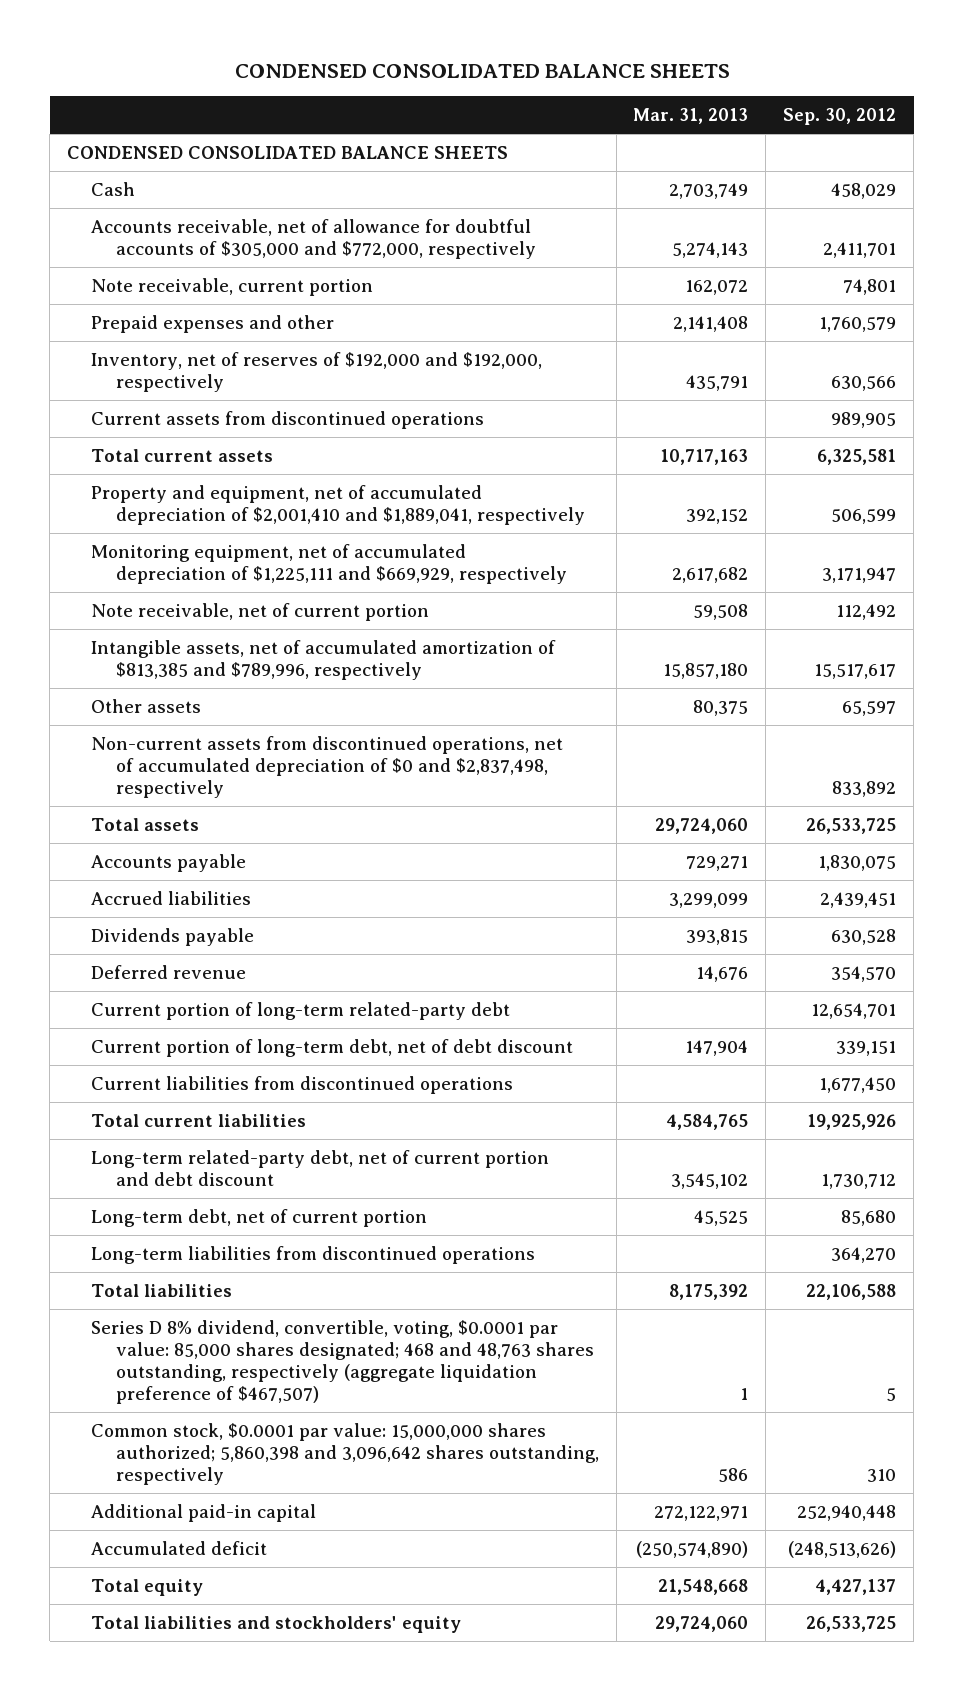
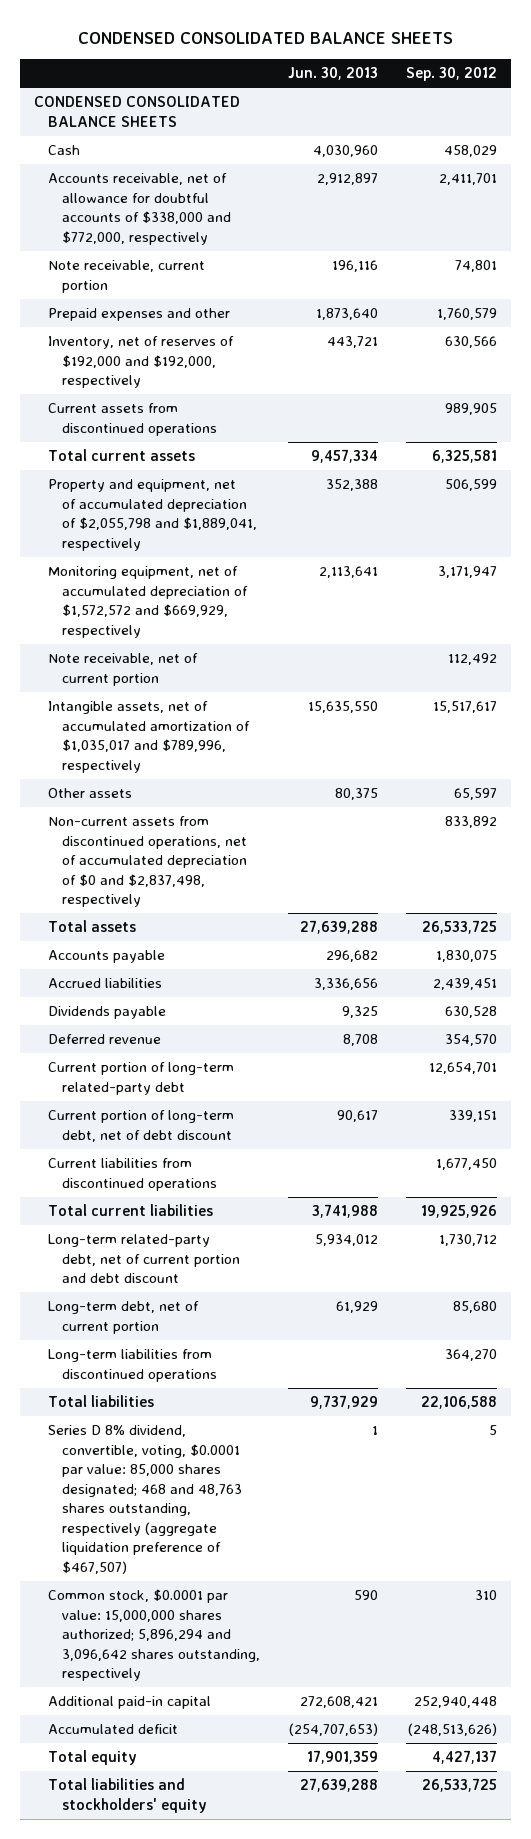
[633,108,749,125] Mar. 31, 2013 -> none
none -> [288,67,379,81] Jun. 30, 2013
[91,218,536,259] Accounts receivable, net of allowance for doubtful accounts of $305,000 and $772,000, respectively -> [48,173,232,245] Accounts receivable, net of allowance for doubtful accounts of $338,000 and $772,000, respectively
[91,484,585,525] Property and equipment, net of accumulated depreciation of $2,001,410 and $1,889,041, respectively -> [48,479,258,551] Property and equipment, net of accumulated depreciation of $2,055,798 and $1,889,041, respectively
[91,543,567,584] Monitoring equipment, net of accumulated depreciation of $1,225,111 and $669,929, respectively -> [48,566,249,638] Monitoring equipment, net of accumulated depreciation of $1,572,572 and $669,929, respectively
[91,639,557,680] Intangible assets, net of accumulated amortization of $813,385 and $789,996, respectively -> [48,701,251,773] Intangible assets, net of accumulated amortization of $1,035,017 and $789,996, respectively
[91,1422,599,1486] Common stock, $0.0001 par value: 15,000,000 shares authorized; 5,860,398 and 3,096,642 shares outstanding, respectively -> [48,1589,261,1682] Common stock, $0.0001 par value: 15,000,000 shares authorized; 5,896,294 and 3,096,642 shares outstanding, respectively

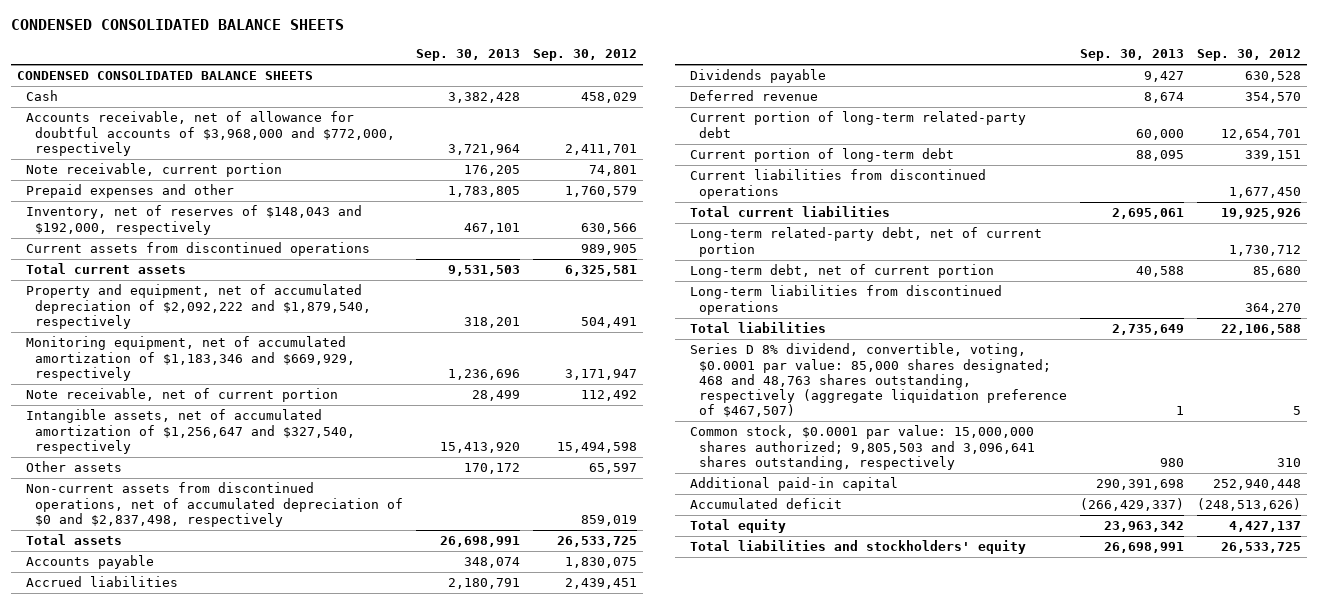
[288,67,379,81] Jun. 30, 2013 -> none
none -> [416,49,521,62] Sep. 30, 2013
[48,173,232,245] Accounts receivable, net of allowance for doubtful accounts of $338,000 and $772,000, respectively -> [26,111,396,156] Accounts receivable, net of allowance for doubtful accounts of $3,968,000 and $772,000, respectively
[48,336,235,389] Inventory, net of reserves of $192,000 and $192,000, respectively -> [26,205,363,235] Inventory, net of reserves of $148,043 and $192,000, respectively
[48,479,258,551] Property and equipment, net of accumulated depreciation of $2,055,798 and $1,889,041, respectively -> [26,284,372,329] Property and equipment, net of accumulated depreciation of $2,092,222 and $1,879,540, respectively
[445,479,498,492] 506,599 -> [581,316,638,328] 504,491
[48,566,249,638] Monitoring equipment, net of accumulated depreciation of $1,572,572 and $669,929, respectively -> [26,336,356,381] Monitoring equipment, net of accumulated amortization of $1,183,346 and $669,929, respectively
[48,701,251,773] Intangible assets, net of accumulated amortization of $1,035,017 and $789,996, respectively -> [26,409,356,454] Intangible assets, net of accumulated amortization of $1,256,647 and $327,540, respectively
[433,701,498,714] 15,517,617 -> [557,441,638,453] 15,494,598
[445,816,498,829] 833,892 -> [581,514,638,526] 859,019
[48,1110,235,1142] Current portion of long-term debt, net of debt discount -> [690,148,955,163] Current portion of long-term debt
[48,1234,241,1284] Long-term related-party debt, net of current portion and debt discount -> [690,227,1043,257] Long-term related-party debt, net of current portion
[48,1589,261,1682] Common stock, $0.0001 par value: 15,000,000 shares authorized; 5,896,294 and 3,096,642 shares outstanding, respectively -> [690,425,1036,470] Common stock, $0.0001 par value: 15,000,000 shares authorized; 9,805,503 and 3,096,641 shares outstanding, respectively

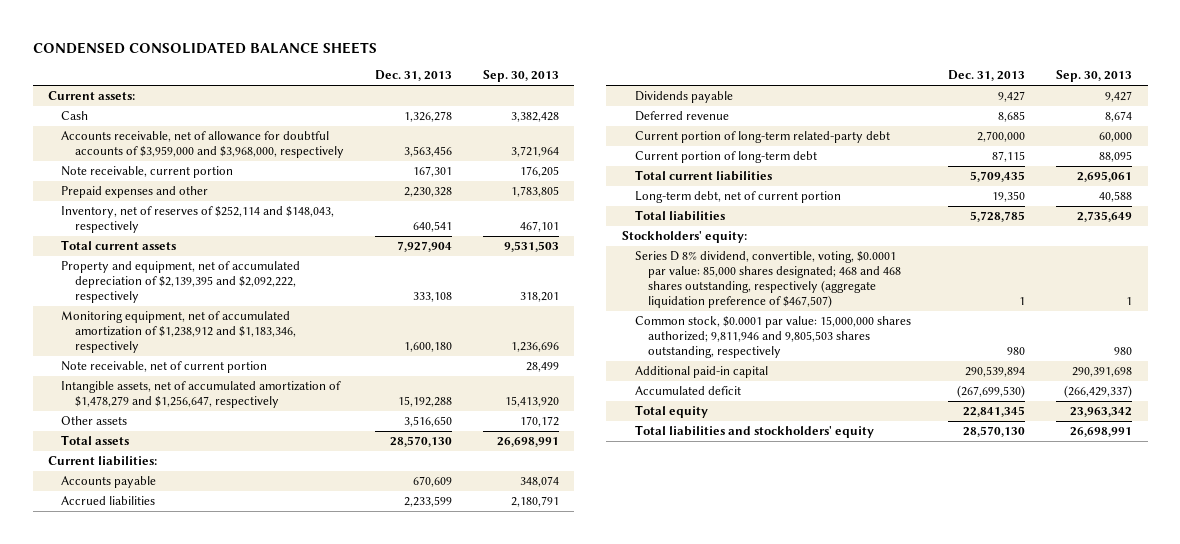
[533,49,638,62] Sep. 30, 2012 -> none
none -> [374,70,452,82] Dec. 31, 2013
[17,71,314,81] CONDENSED CONSOLIDATED BALANCE SHEETS -> none
none -> [48,90,136,100] Current assets:
[26,111,396,156] Accounts receivable, net of allowance for doubtful accounts of $3,968,000 and $772,000, respectively -> [61,130,344,159] Accounts receivable, net of allowance for doubtful accounts of $3,959,000 and $3,968,000, respectively
[26,242,371,257] Current assets from discontinued operations -> none
[26,205,363,235] Inventory, net of reserves of $148,043 and $192,000, respectively -> [61,205,335,234] Inventory, net of reserves of $252,114 and $148,043, respectively
[26,284,372,329] Property and equipment, net of accumulated depreciation of $2,092,222 and $1,879,540, respectively -> [61,260,301,304] Property and equipment, net of accumulated depreciation of $2,139,395 and $2,092,222, respectively
[26,336,356,381] Monitoring equipment, net of accumulated amortization of $1,183,346 and $669,929, respectively -> [61,310,296,354] Monitoring equipment, net of accumulated amortization of $1,238,912 and $1,183,346, respectively
[26,409,356,454] Intangible assets, net of accumulated amortization of $1,256,647 and $327,540, respectively -> [61,380,342,409] Intangible assets, net of accumulated amortization of $1,478,279 and $1,256,647, respectively
[26,482,404,527] Non-current assets from discontinued operations, net of accumulated depreciation of $0 and $2,837,498, respectively -> none
none -> [48,455,158,466] Current liabilities:
[690,169,987,199] Current liabilities from discontinued operations -> none
[690,227,1043,257] Long-term related-party debt, net of current portion -> none
[690,285,1003,315] Long-term liabilities from discontinued operations -> none
none -> [621,230,747,243] Stockholders' equity:
[690,343,1068,418] Series D 8% dividend, convertible, voting, $0.0001 par value: 85,000 shares designated; 468 and 48,763 shares outstanding, respectively (aggregate liquidation preference of $467,507) -> [634,250,902,309] Series D 8% dividend, convertible, voting, $0.0001 par value: 85,000 shares designated; 468 and 468 shares outstanding, respectively (aggregate liquidation preference of $467,507)
[690,425,1036,470] Common stock, $0.0001 par value: 15,000,000 shares authorized; 9,805,503 and 3,096,641 shares outstanding, respectively -> [634,315,911,359] Common stock, $0.0001 par value: 15,000,000 shares authorized; 9,811,946 and 9,805,503 shares outstanding, respectively

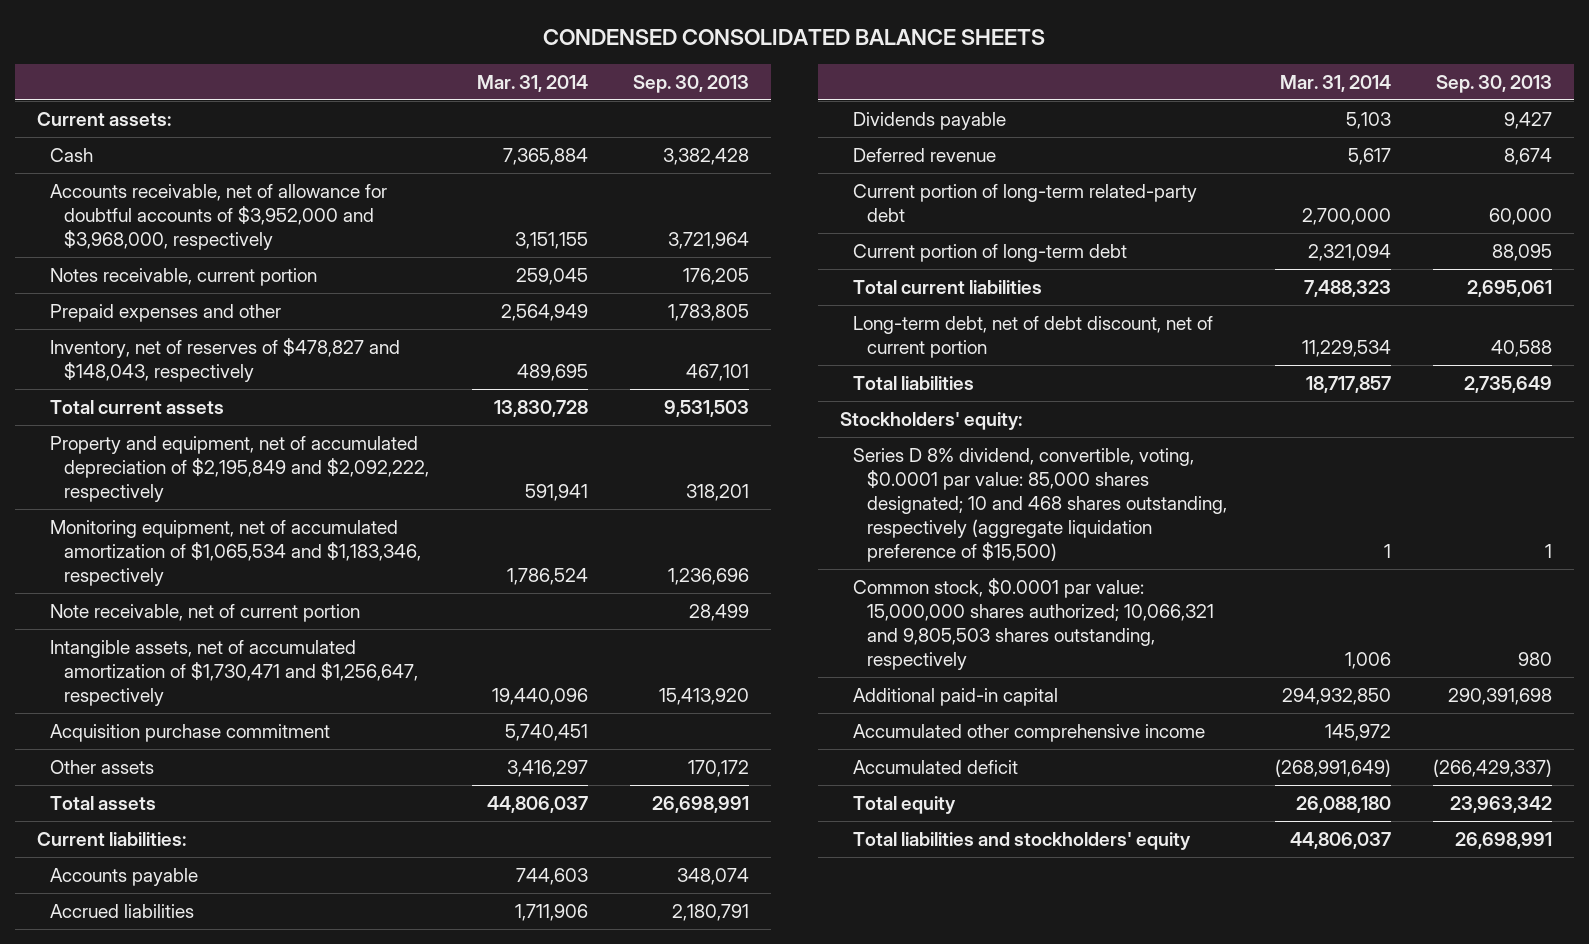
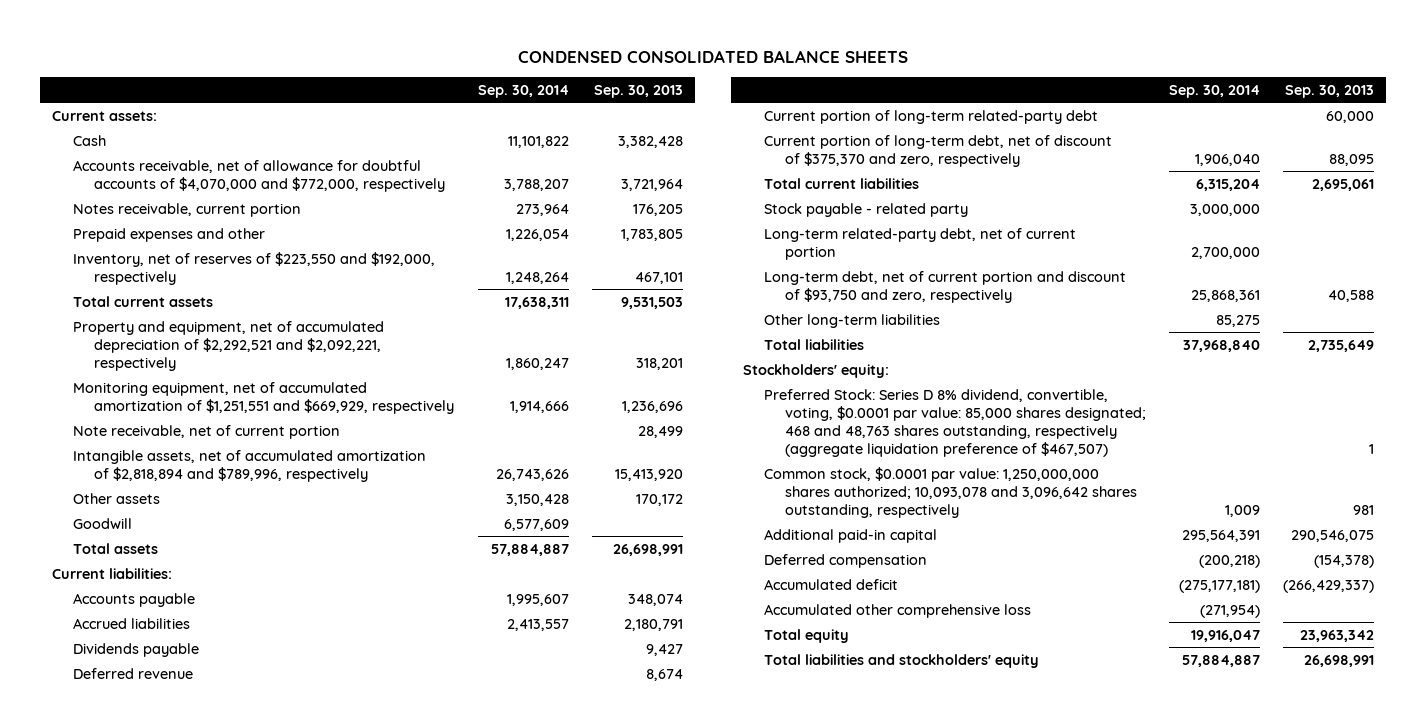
[476,74,588,92] Mar. 31, 2014 -> none
none -> [477,85,569,99] Sep. 30, 2014
[50,183,388,250] Accounts receivable, net of allowance for doubtful accounts of $3,952,000 and $3,968,000, respectively -> [72,159,445,192] Accounts receivable, net of allowance for doubtful accounts of $4,070,000 and $772,000, respectively
[50,337,401,382] Inventory, net of reserves of $478,827 and $148,043, respectively -> [72,251,435,285] Inventory, net of reserves of $223,550 and $192,000, respectively
[50,435,430,502] Property and equipment, net of accumulated depreciation of $2,195,849 and $2,092,222, respectively -> [72,320,384,371] Property and equipment, net of accumulated depreciation of $2,292,521 and $2,092,221, respectively
[50,519,422,586] Monitoring equipment, net of accumulated amortization of $1,065,534 and $1,183,346, respectively -> [72,381,454,414] Monitoring equipment, net of accumulated amortization of $1,251,551 and $669,929, respectively
[50,723,331,742] Acquisition purchase commitment -> none
[50,639,419,706] Intangible assets, net of accumulated amortization of $1,730,471 and $1,256,647, respectively -> [72,449,426,482] Intangible assets, net of accumulated amortization of $2,818,894 and $789,996, respectively
none -> [72,517,132,529] Goodwill
[853,243,1128,262] Current portion of long-term debt -> [763,134,1112,167] Current portion of long-term debt, net of discount of $375,370 and zero, respectively
none -> [763,202,968,217] Stock payable - related party
none -> [763,227,1076,260] Long-term related-party debt, net of current portion
[853,315,1214,358] Long-term debt, net of debt discount, net of current portion -> [763,270,1126,303] Long-term debt, net of current portion and discount of $93,750 and zero, respectively
none -> [763,313,940,328] Other long-term liabilities
[853,723,1206,742] Accumulated other comprehensive income -> none
[853,447,1228,563] Series D 8% dividend, convertible, voting, $0.0001 par value: 85,000 shares designated; 10 and 468 shares outstanding, respectively (aggregate liquidation preference of $15,500) -> [763,388,1146,457] Preferred Stock: Series D 8% dividend, convertible, voting, $0.0001 par value: 85,000 shares designated; 468 and 48,763 shares outstanding, respectively (aggregate liquidation preference of $467,507)
[853,577,1215,671] Common stock, $0.0001 par value: 15,000,000 shares authorized; 10,066,321 and 9,805,503 shares outstanding, respectively -> [763,466,1137,518] Common stock, $0.0001 par value: 1,250,000,000 shares authorized; 10,093,078 and 3,096,642 shares outstanding, respectively
[1518,652,1553,667] 980 -> [1353,504,1375,515] 981
[1448,687,1553,705] 290,391,698 -> [1291,529,1375,542] 290,546,075
none -> [763,553,927,568] Deferred compensation
none -> [763,603,1031,618] Accumulated other comprehensive loss

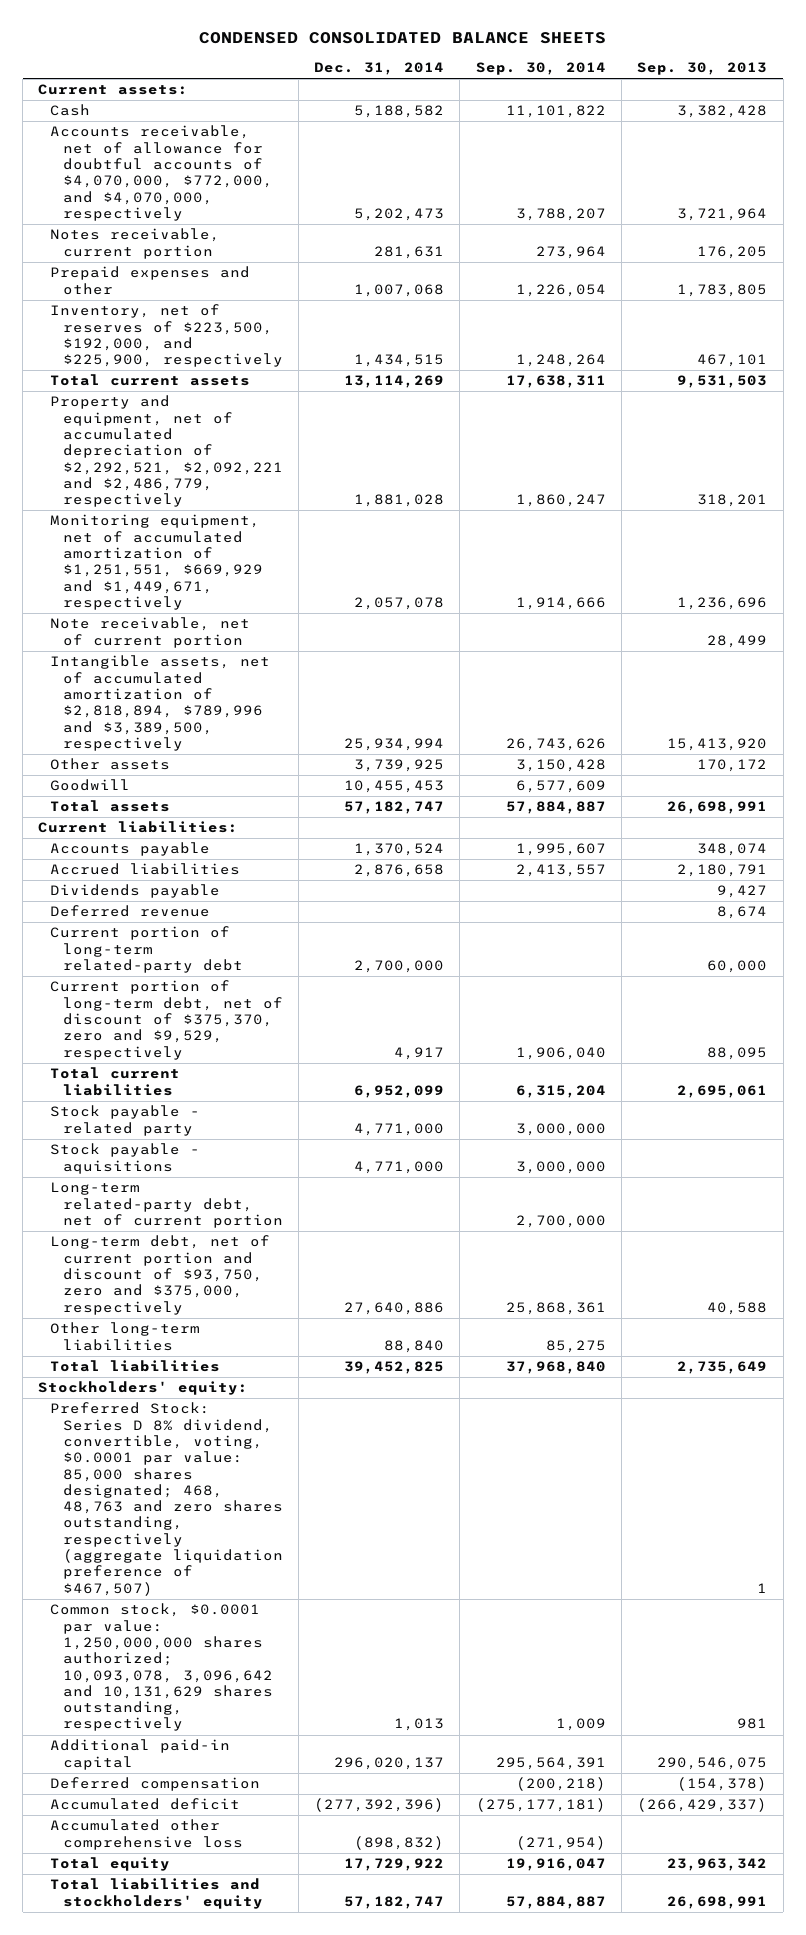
none -> [314,62,445,76] Dec. 31, 2014
[72,159,445,192] Accounts receivable, net of allowance for doubtful accounts of $4,070,000 and $772,000, respectively -> [50,125,273,221] Accounts receivable, net of allowance for doubtful accounts of $4,070,000, $772,000, and $4,070,000, respectively
[72,251,435,285] Inventory, net of reserves of $223,550 and $192,000, respectively -> [50,304,283,368] Inventory, net of reserves of $223,500, $192,000, and $225,900, respectively
[72,320,384,371] Property and equipment, net of accumulated depreciation of $2,292,521 and $2,092,221, respectively -> [50,395,283,508] Property and equipment, net of accumulated depreciation of $2,292,521, $2,092,221 and $2,486,779, respectively
[72,381,454,414] Monitoring equipment, net of accumulated amortization of $1,251,551 and $669,929, respectively -> [50,514,263,610] Monitoring equipment, net of accumulated amortization of $1,251,551, $669,929 and $1,449,671, respectively
[72,449,426,482] Intangible assets, net of accumulated amortization of $2,818,894 and $789,996, respectively -> [50,655,271,751] Intangible assets, net of accumulated amortization of $2,818,894, $789,996 and $3,389,500, respectively
[763,134,1112,167] Current portion of long-term debt, net of discount of $375,370 and zero, respectively -> [50,980,283,1060] Current portion of long-term debt, net of discount of $375,370, zero and $9,529, respectively
none -> [50,1143,201,1174] Stock payable - aquisitions
[763,270,1126,303] Long-term debt, net of current portion and discount of $93,750 and zero, respectively -> [50,1235,271,1315] Long-term debt, net of current portion and discount of $93,750, zero and $375,000, respectively
[763,388,1146,457] Preferred Stock: Series D 8% dividend, convertible, voting, $0.0001 par value: 85,000 shares designated; 468 and 48,763 shares outstanding, respectively (aggregate liquidation preference of $467,507) -> [50,1402,283,1596] Preferred Stock: Series D 8% dividend, convertible, voting, $0.0001 par value: 85,000 shares designated; 468, 48,763 and zero shares outstanding, respectively (aggregate liquidation preference of $467,507)
[763,466,1137,518] Common stock, $0.0001 par value: 1,250,000,000 shares authorized; 10,093,078 and 3,096,642 shares outstanding, respectively -> [50,1603,273,1732] Common stock, $0.0001 par value: 1,250,000,000 shares authorized; 10,093,078, 3,096,642 and 10,131,629 shares outstanding, respectively

